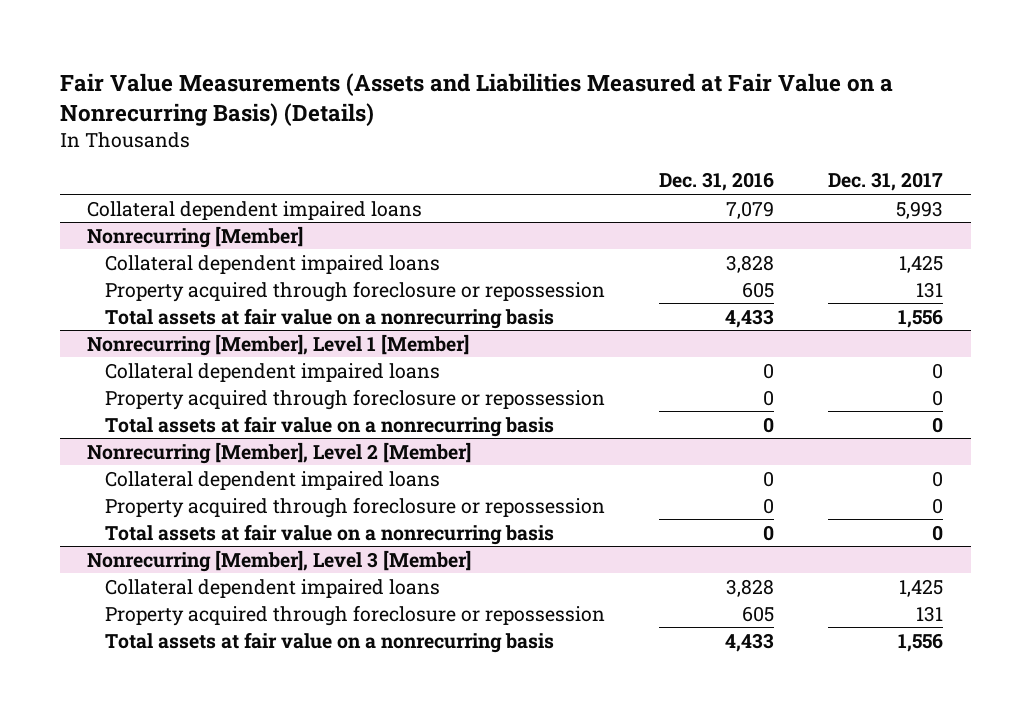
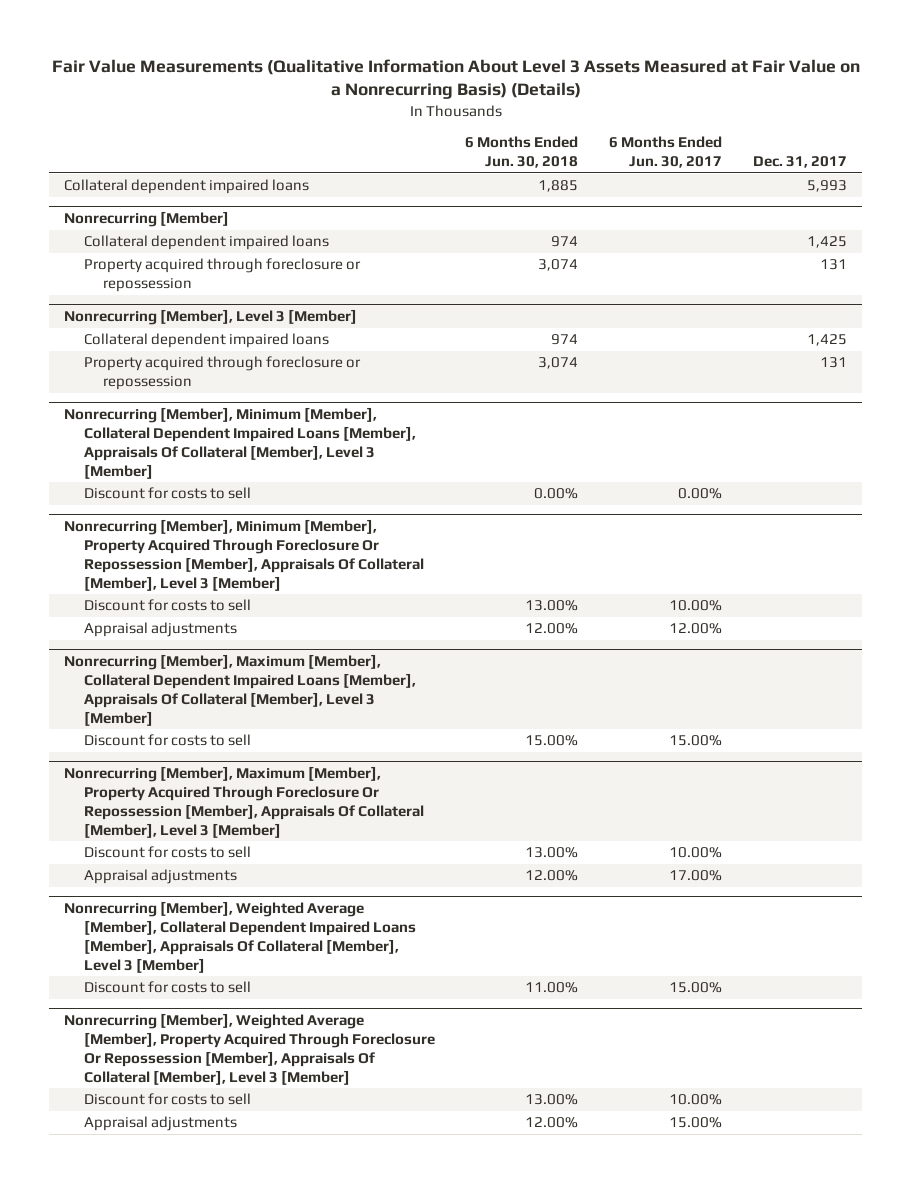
[60,72,894,126] Fair Value Measurements (Assets and Liabilities Measured at Fair Value on a Nonrecurring Basis) (Details) -> [51,59,860,100] Fair Value Measurements (Qualitative Information About Level 3 Assets Measured at Fair Value on a Nonrecurring Basis) (Details)
[658,172,774,192] Dec. 31, 2016 -> none
none -> [465,136,579,169] 6 Months Ended Jun. 30, 2018
none -> [609,136,723,169] 6 Months Ended Jun. 30, 2017
[104,307,554,329] Total assets at fair value on a nonrecurring basis -> none
[87,333,470,356] Nonrecurring [Member], Level 1 [Member] -> none
[104,362,440,382] Collateral dependent impaired loans -> none
[104,388,605,410] Property acquired through foreclosure or repossession -> none
[104,415,554,437] Total assets at fair value on a nonrecurring basis -> none
[87,441,472,464] Nonrecurring [Member], Level 2 [Member] -> none
[104,470,440,490] Collateral dependent impaired loans -> none
[104,496,605,518] Property acquired through foreclosure or repossession -> none
[104,523,554,545] Total assets at fair value on a nonrecurring basis -> none
[104,631,554,653] Total assets at fair value on a nonrecurring basis -> none
none -> [64,406,416,479] Nonrecurring [Member], Minimum [Member], Collateral Dependent Impaired Loans [Member], Appraisals Of Collateral [Member], Level 3 [Member]
none -> [83,487,251,500] Discount for costs to sell
none -> [64,518,424,591] Nonrecurring [Member], Minimum [Member], Property Acquired Through Foreclosure Or Repossession [Member], Appraisals Of Collateral [Member], Level 3 [Member]
none -> [83,599,251,612] Discount for costs to sell
none -> [83,622,237,638] Appraisal adjustments
none -> [64,653,416,726] Nonrecurring [Member], Maximum [Member], Collateral Dependent Impaired Loans [Member], Appraisals Of Collateral [Member], Level 3 [Member]
none -> [83,734,251,747] Discount for costs to sell
none -> [64,765,424,838] Nonrecurring [Member], Maximum [Member], Property Acquired Through Foreclosure Or Repossession [Member], Appraisals Of Collateral [Member], Level 3 [Member]
none -> [83,846,251,859] Discount for costs to sell
none -> [83,869,237,885] Appraisal adjustments
none -> [64,900,416,973] Nonrecurring [Member], Weighted Average [Member], Collateral Dependent Impaired Loans [Member], Appraisals Of Collateral [Member], Level 3 [Member]
none -> [83,981,251,994] Discount for costs to sell
none -> [64,1012,435,1085] Nonrecurring [Member], Weighted Average [Member], Property Acquired Through Foreclosure Or Repossession [Member], Appraisals Of Collateral [Member], Level 3 [Member]
none -> [83,1093,251,1106] Discount for costs to sell
none -> [83,1116,237,1132] Appraisal adjustments

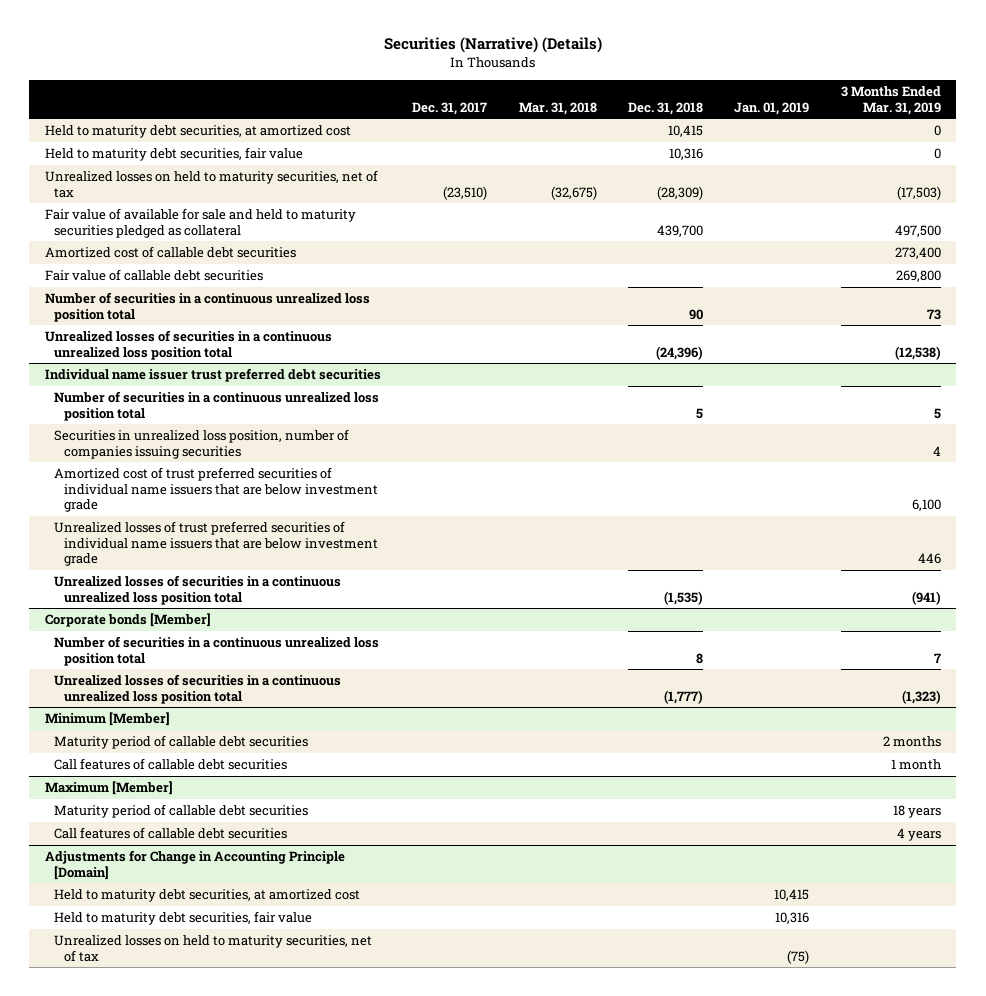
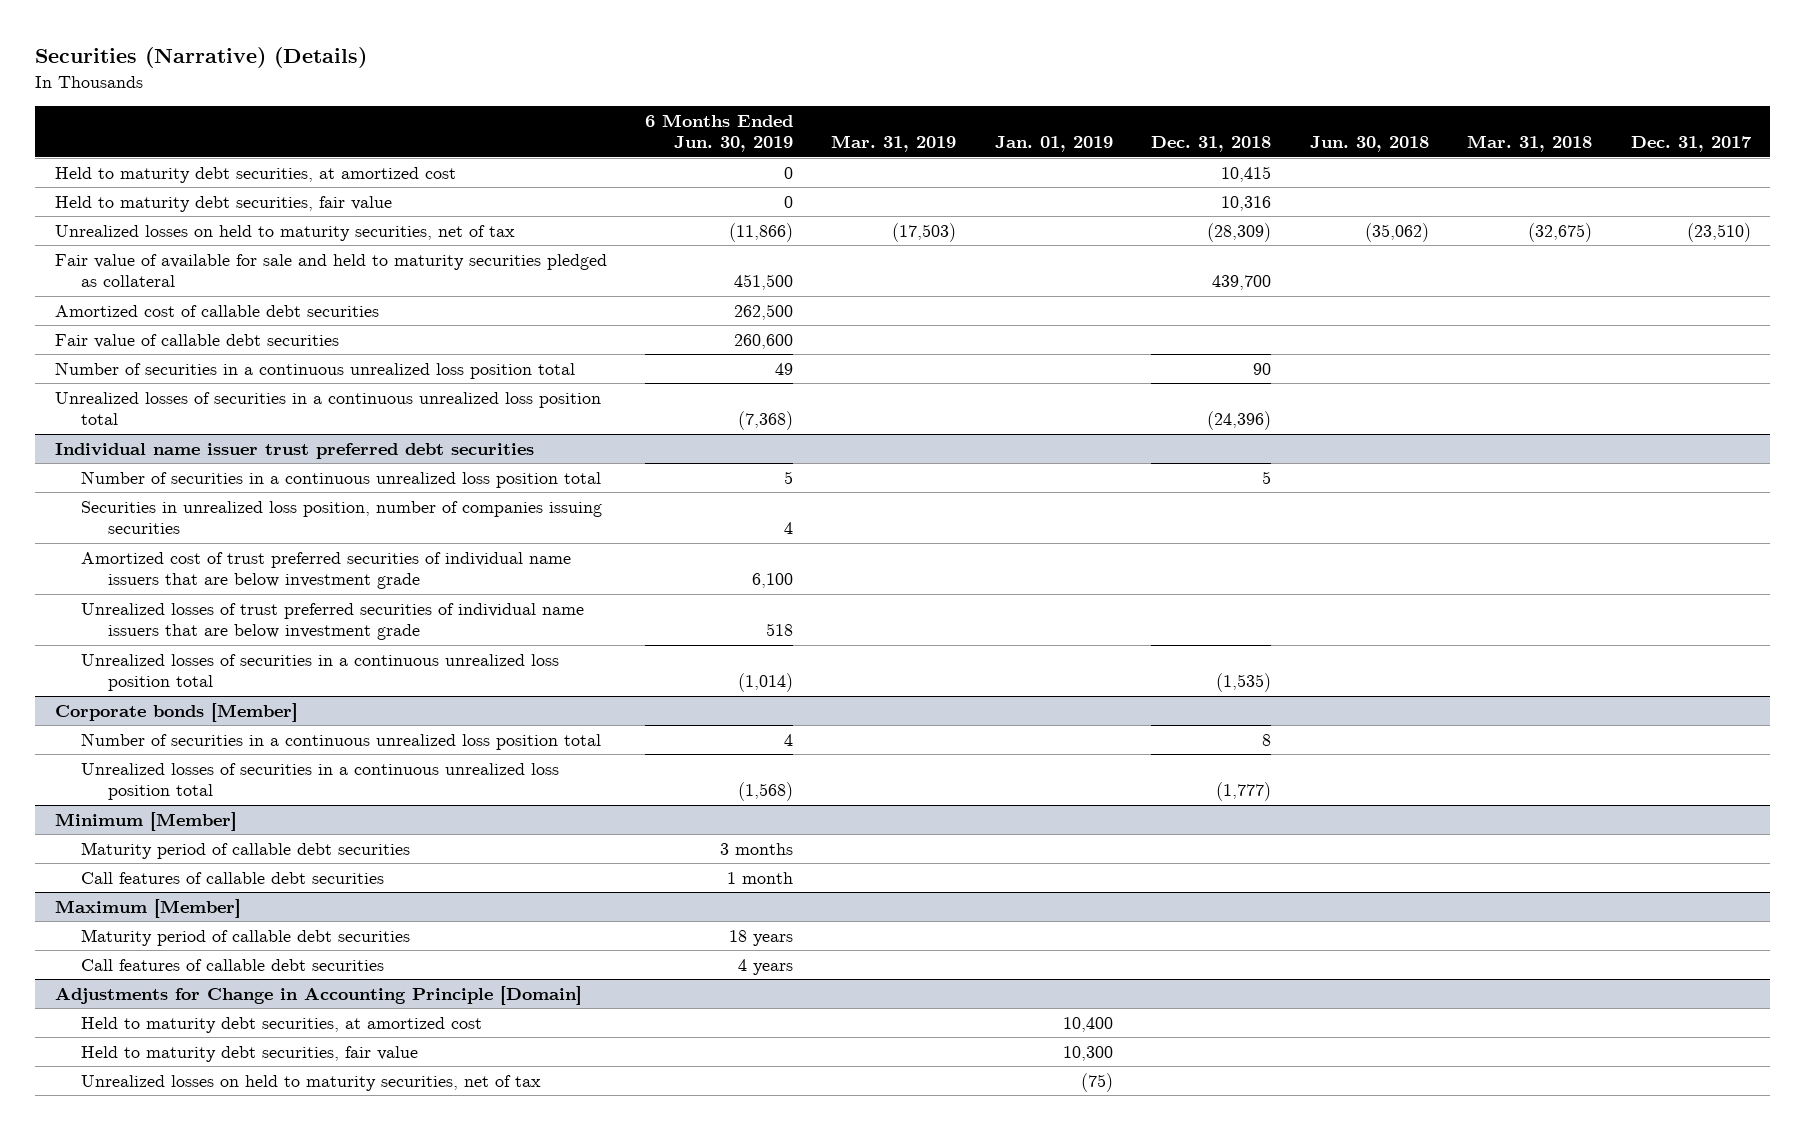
[840,86,941,115] 3 Months Ended Mar. 31, 2019 -> none
none -> [644,114,793,153] 6 Months Ended Jun. 30, 2019
none -> [831,135,957,153] Mar. 31, 2019
none -> [1309,136,1429,153] Jun. 30, 2018
[774,888,810,901] 10,415 -> [1062,1016,1113,1032] 10,400
[775,911,810,924] 10,316 -> [1062,1045,1113,1061] 10,300

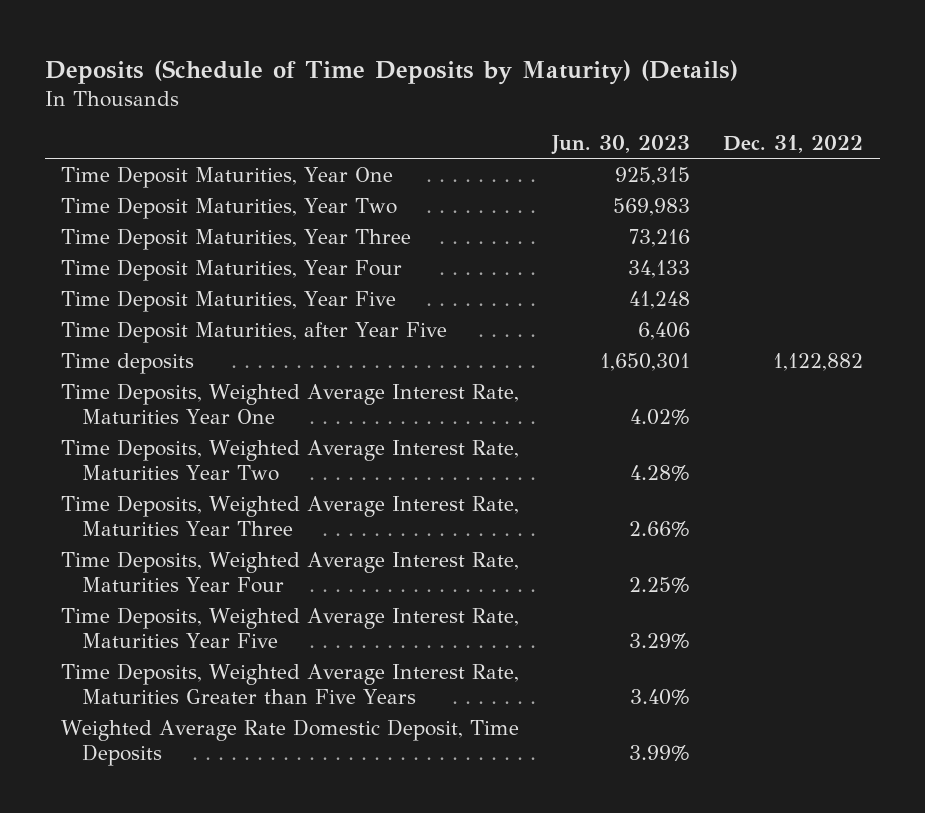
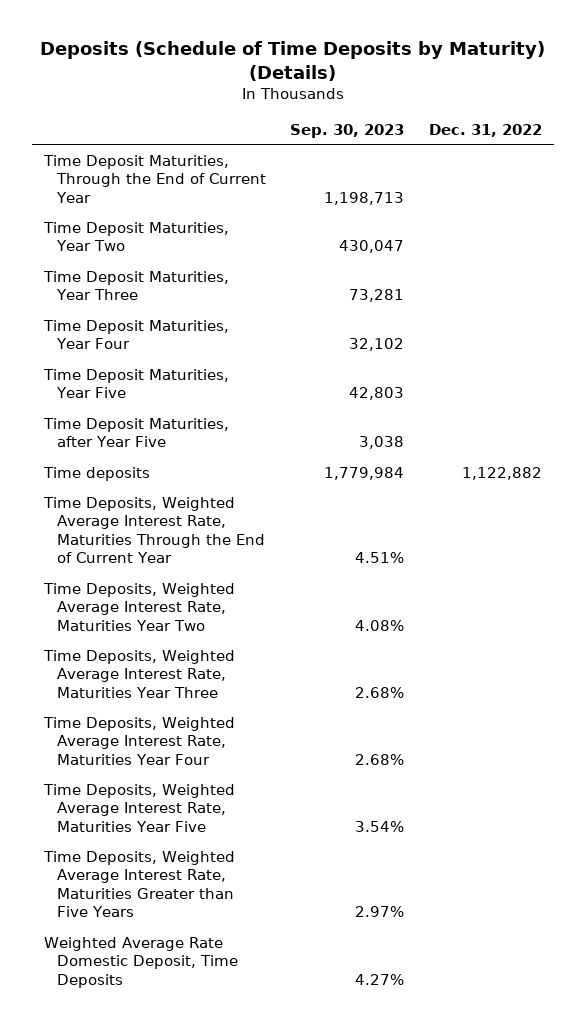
[551,135,691,156] Jun. 30, 2023 -> none
none -> [290,123,405,138] Sep. 30, 2023
[61,165,394,188] Time Deposit Maturities, Year One -> [43,154,266,203] Time Deposit Maturities, Through the End of Current Year
[61,382,520,424] Time Deposits, Weighted Average Interest Rate, Maturities Year One -> [43,496,265,564] Time Deposits, Weighted Average Interest Rate, Maturities Through the End of Current Year

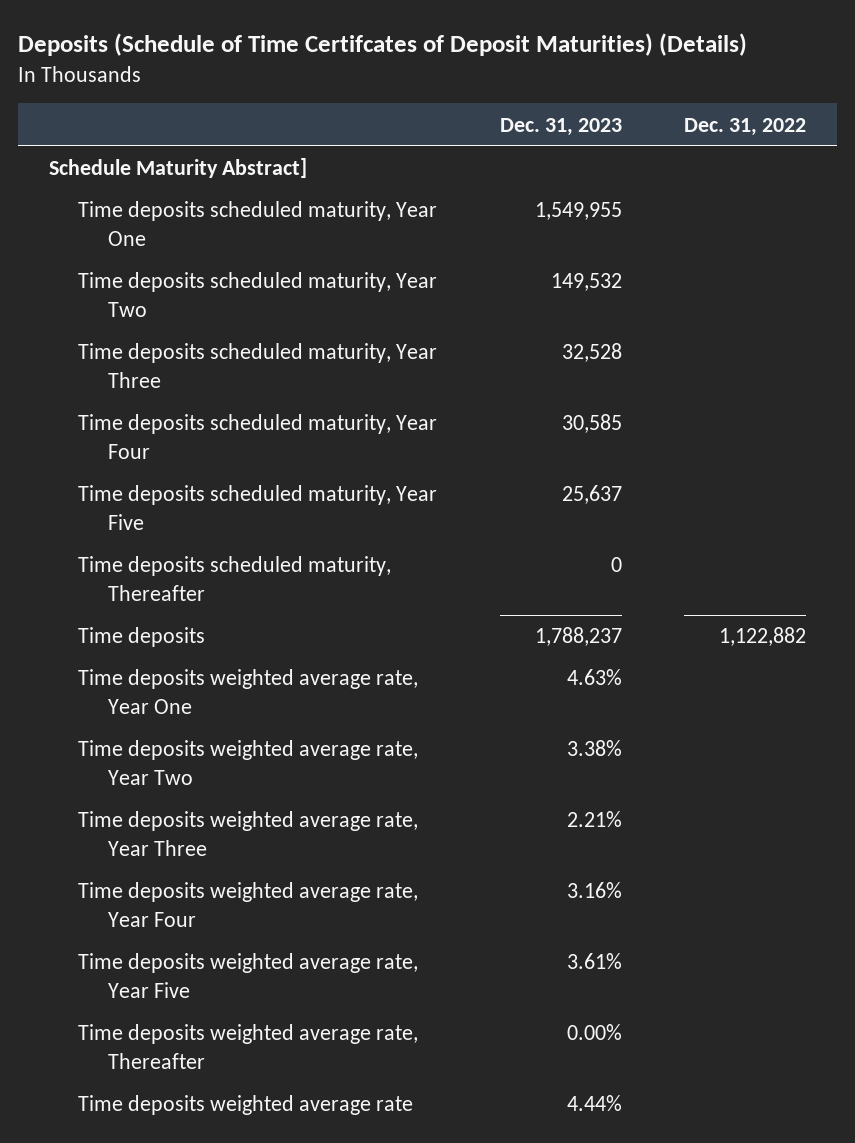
[39,41,545,81] Deposits (Schedule of Time Deposits by Maturity) (Details) -> [17,32,747,56] Deposits (Schedule of Time Certifcates of Deposit Maturities) (Details)
[290,123,405,138] Sep. 30, 2023 -> none
none -> [499,117,622,136] Dec. 31, 2023
none -> [49,158,308,179] Schedule Maturity Abstract]
[43,154,266,203] Time Deposit Maturities, Through the End of Current Year -> [78,201,438,246] Time deposits scheduled maturity, Year One
[43,221,230,252] Time Deposit Maturities, Year Two -> [78,272,438,317] Time deposits scheduled maturity, Year Two
[43,270,230,301] Time Deposit Maturities, Year Three -> [78,343,438,388] Time deposits scheduled maturity, Year Three
[43,319,230,350] Time Deposit Maturities, Year Four -> [78,414,438,459] Time deposits scheduled maturity, Year Four
[43,368,230,399] Time Deposit Maturities, Year Five -> [78,485,438,530] Time deposits scheduled maturity, Year Five
[43,417,230,448] Time Deposit Maturities, after Year Five -> [78,556,392,601] Time deposits scheduled maturity, Thereafter
[43,496,265,564] Time Deposits, Weighted Average Interest Rate, Maturities Through the End of Current Year -> [78,669,419,714] Time deposits weighted average rate, Year One
[43,582,236,631] Time Deposits, Weighted Average Interest Rate, Maturities Year Two -> [78,740,419,785] Time deposits weighted average rate, Year Two
[43,649,236,698] Time Deposits, Weighted Average Interest Rate, Maturities Year Three -> [78,811,419,856] Time deposits weighted average rate, Year Three
[43,716,236,765] Time Deposits, Weighted Average Interest Rate, Maturities Year Four -> [78,882,419,927] Time deposits weighted average rate, Year Four
[43,783,236,832] Time Deposits, Weighted Average Interest Rate, Maturities Year Five -> [78,953,419,998] Time deposits weighted average rate, Year Five
[43,850,236,918] Time Deposits, Weighted Average Interest Rate, Maturities Greater than Five Years -> [78,1024,419,1069] Time deposits weighted average rate, Thereafter
[44,936,238,988] Weighted Average Rate Domestic Deposit, Time Deposits -> [78,1095,414,1116] Time deposits weighted average rate

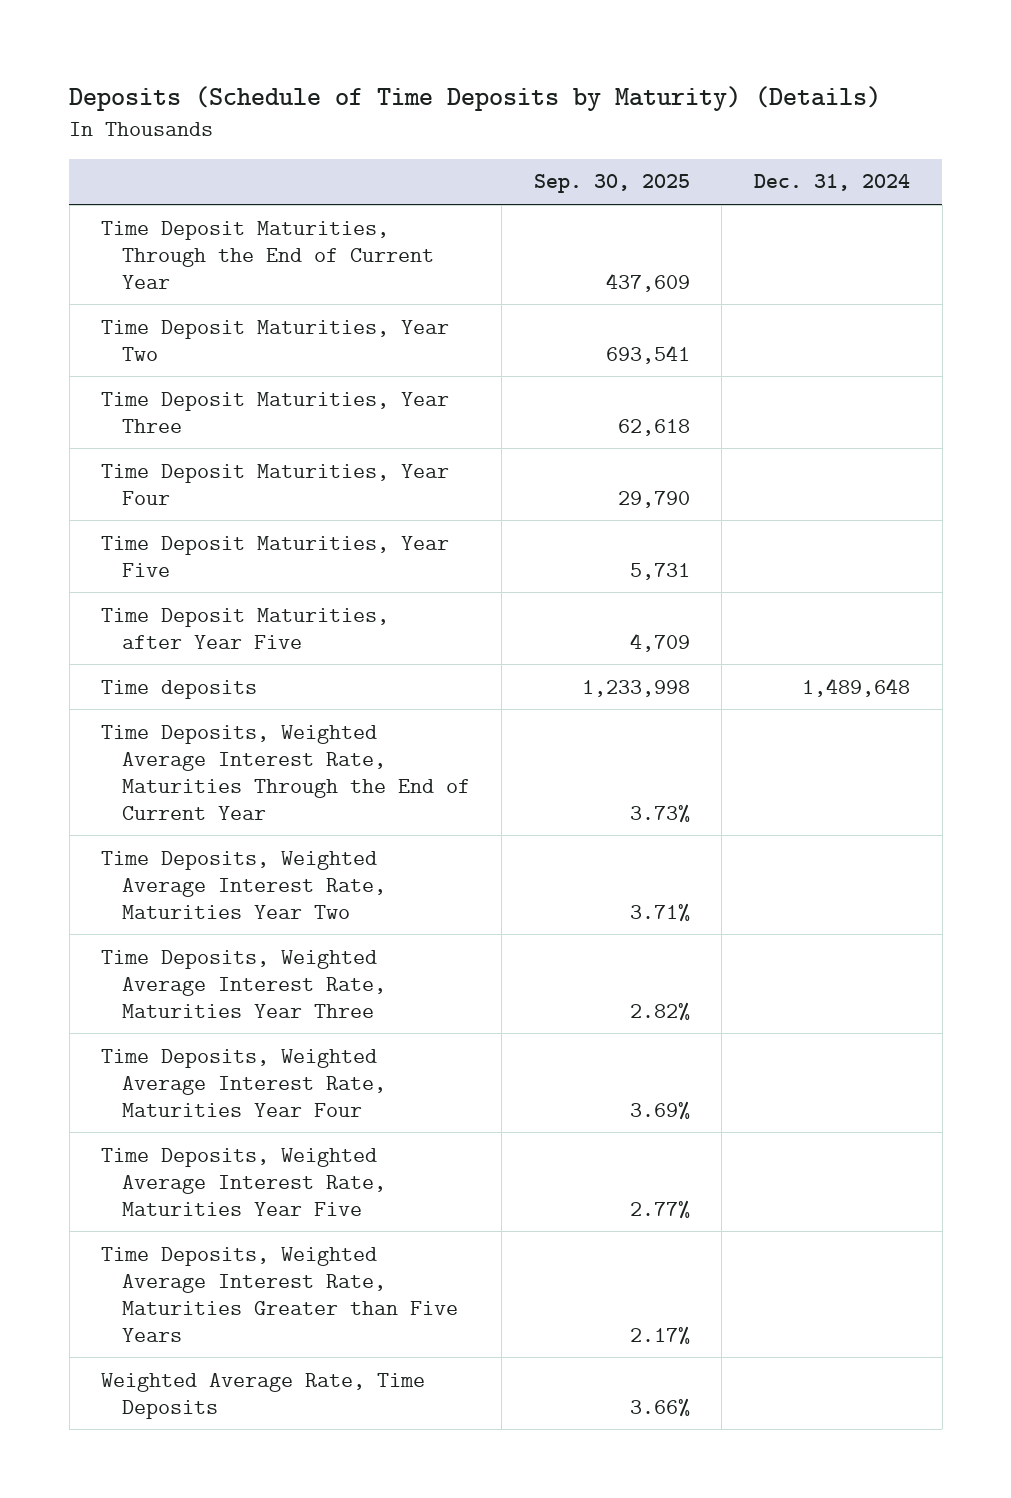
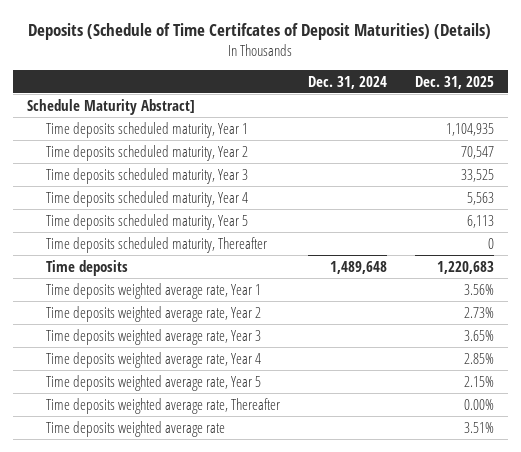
[69,85,882,111] Deposits (Schedule of Time Deposits by Maturity) (Details) -> [28,22,492,40] Deposits (Schedule of Time Certifcates of Deposit Maturities) (Details)
[533,174,690,194] Sep. 30, 2025 -> none
none -> [415,75,495,89] Dec. 31, 2025
none -> [26,98,195,115] Schedule Maturity Abstract]
[101,220,434,289] Time Deposit Maturities, Through the End of Current Year -> [46,121,249,138] Time deposits scheduled maturity, Year 1
[101,319,450,361] Time Deposit Maturities, Year Two -> [46,144,249,161] Time deposits scheduled maturity, Year 2
[101,391,450,433] Time Deposit Maturities, Year Three -> [46,167,249,184] Time deposits scheduled maturity, Year 3
[101,463,450,505] Time Deposit Maturities, Year Four -> [46,190,249,207] Time deposits scheduled maturity, Year 4
[101,535,450,577] Time Deposit Maturities, Year Five -> [46,213,249,230] Time deposits scheduled maturity, Year 5
[101,607,390,649] Time Deposit Maturities, after Year Five -> [46,236,268,253] Time deposits scheduled maturity, Thereafter
[101,724,470,820] Time Deposits, Weighted Average Interest Rate, Maturities Through the End of Current Year -> [46,282,262,299] Time deposits weighted average rate, Year 1
[101,850,386,919] Time Deposits, Weighted Average Interest Rate, Maturities Year Two -> [46,305,262,322] Time deposits weighted average rate, Year 2
[101,949,386,1018] Time Deposits, Weighted Average Interest Rate, Maturities Year Three -> [46,328,262,345] Time deposits weighted average rate, Year 3
[101,1048,386,1117] Time Deposits, Weighted Average Interest Rate, Maturities Year Four -> [46,351,262,368] Time deposits weighted average rate, Year 4
[101,1147,386,1216] Time Deposits, Weighted Average Interest Rate, Maturities Year Five -> [46,374,262,391] Time deposits weighted average rate, Year 5
[101,1246,458,1342] Time Deposits, Weighted Average Interest Rate, Maturities Greater than Five Years -> [46,397,281,414] Time deposits weighted average rate, Thereafter
[101,1372,426,1419] Weighted Average Rate, Time Deposits -> [46,420,226,437] Time deposits weighted average rate

